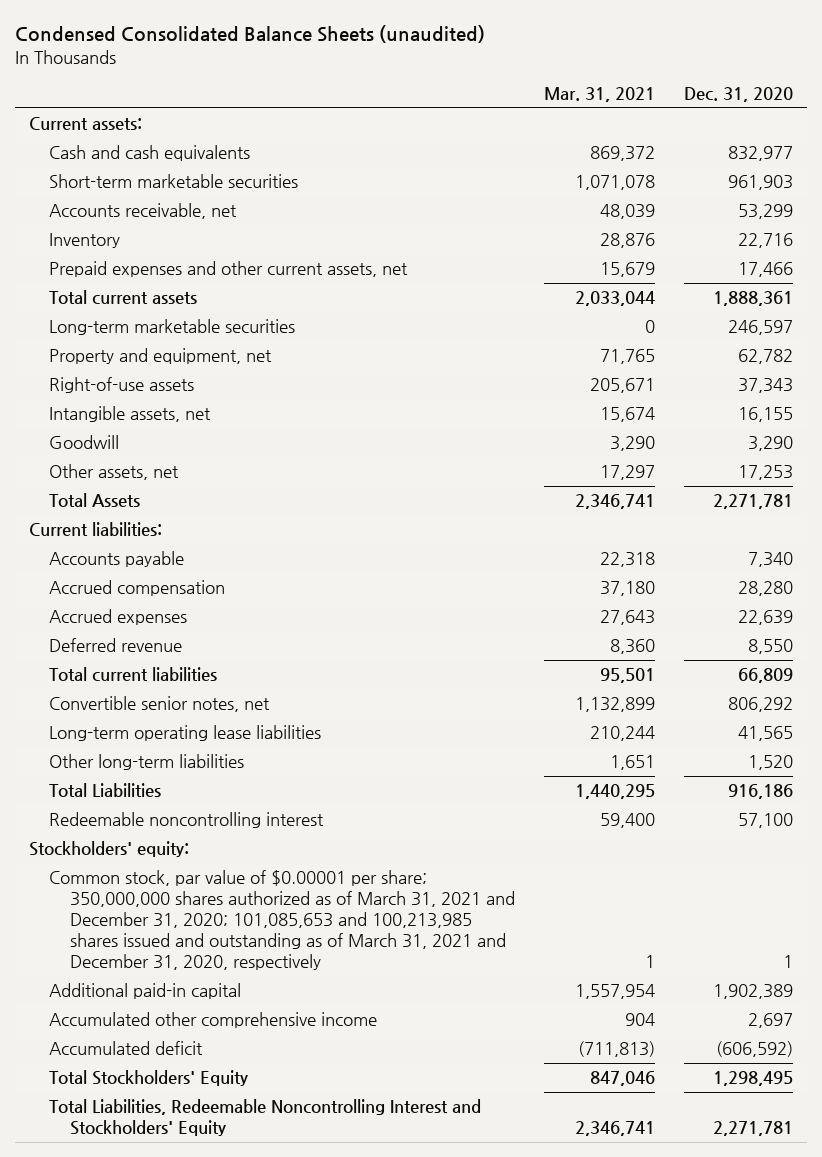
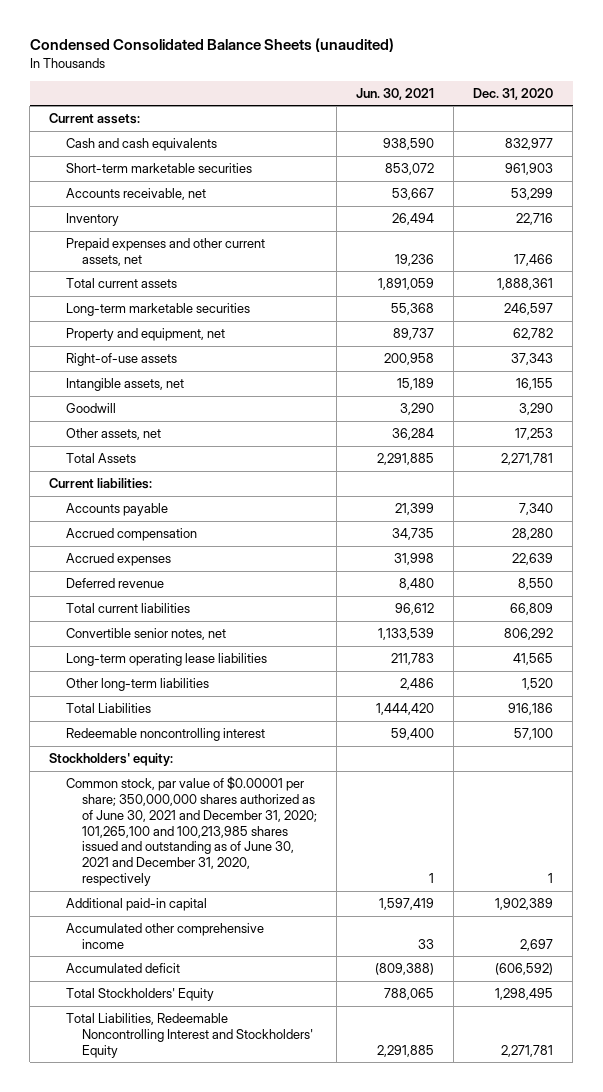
[543,87,655,103] Mar. 31, 2021 -> none
none -> [356,87,435,100] Jun. 30, 2021
[49,870,515,970] Common stock, par value of $0.00001 per share; 350,000,000 shares authorized as of March 31, 2021 and December 31, 2020; 101,085,653 and 100,213,985 shares issued and outstanding as of March 31, 2021 and December 31, 2020, respectively -> [65,776,318,887] Common stock, par value of $0.00001 per share; 350,000,000 shares authorized as of June 30, 2021 and December 31, 2020; 101,265,100 and 100,213,985 shares issued and outstanding as of June 30, 2021 and December 31, 2020, respectively

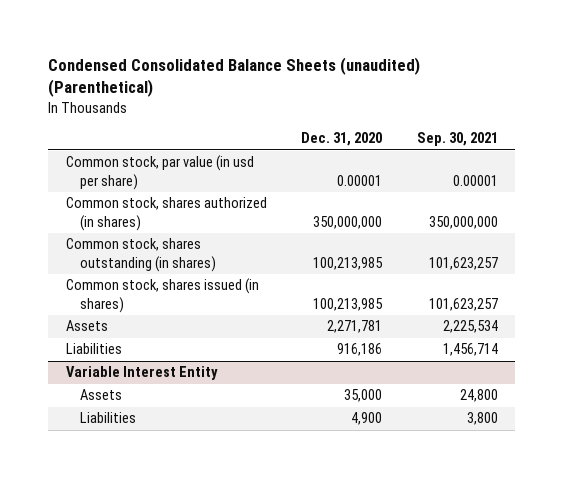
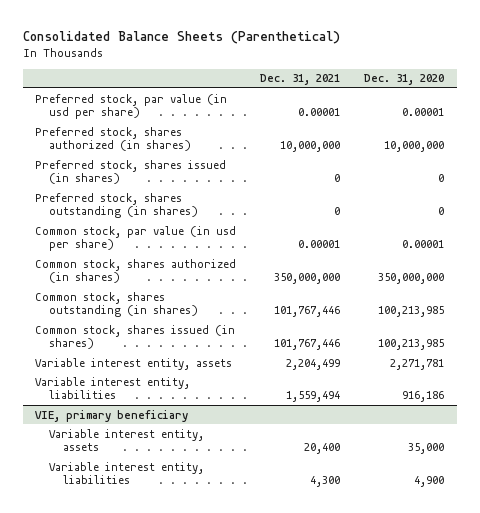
[48,56,421,98] Condensed Consolidated Balance Sheets (unaudited) (Parenthetical) -> [23,31,341,45] Consolidated Balance Sheets (Parenthetical)
[416,132,498,147] Sep. 30, 2021 -> none
none -> [260,74,341,86] Dec. 31, 2021
none -> [35,93,228,120] Preferred stock, par value (in usd per share)
none -> [35,126,192,152] Preferred stock, shares authorized (in shares)
none -> [35,159,227,185] Preferred stock, shares issued (in shares)
none -> [35,192,199,219] Preferred stock, shares outstanding (in shares)
[65,320,108,332] Assets -> [35,357,233,370] Variable interest entity, assets
[65,343,122,355] Liabilities -> [35,376,191,400] Variable interest entity, liabilities
[65,366,218,381] Variable Interest Entity -> [35,409,189,422] VIE, primary beneficiary
[80,389,123,401] Assets -> [49,428,205,452] Variable interest entity, assets
[80,412,137,424] Liabilities -> [49,461,205,485] Variable interest entity, liabilities

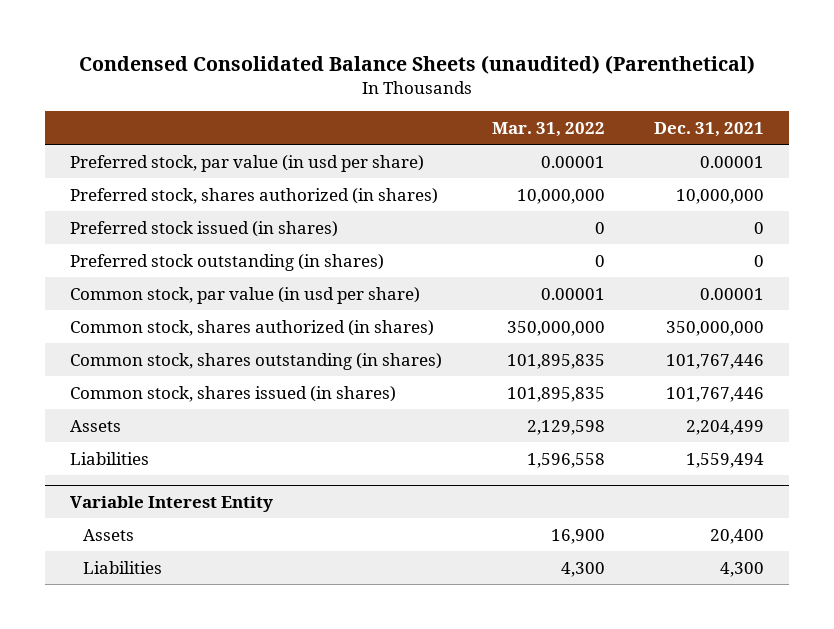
[23,31,341,45] Consolidated Balance Sheets (Parenthetical) -> [79,55,756,75] Condensed Consolidated Balance Sheets (unaudited) (Parenthetical)
[364,74,445,86] Dec. 31, 2020 -> none
none -> [491,121,605,137] Mar. 31, 2022
[35,159,227,185] Preferred stock, shares issued (in shares) -> [69,220,338,237] Preferred stock issued (in shares)
[35,192,199,219] Preferred stock, shares outstanding (in shares) -> [69,253,384,271] Preferred stock outstanding (in shares)
[35,357,233,370] Variable interest entity, assets -> [69,419,121,432] Assets
[35,376,191,400] Variable interest entity, liabilities -> [69,451,149,465] Liabilities
[35,409,189,422] VIE, primary beneficiary -> [69,495,273,512] Variable Interest Entity
[49,428,205,452] Variable interest entity, assets -> [82,528,134,541] Assets
[49,461,205,485] Variable interest entity, liabilities -> [82,560,162,574] Liabilities

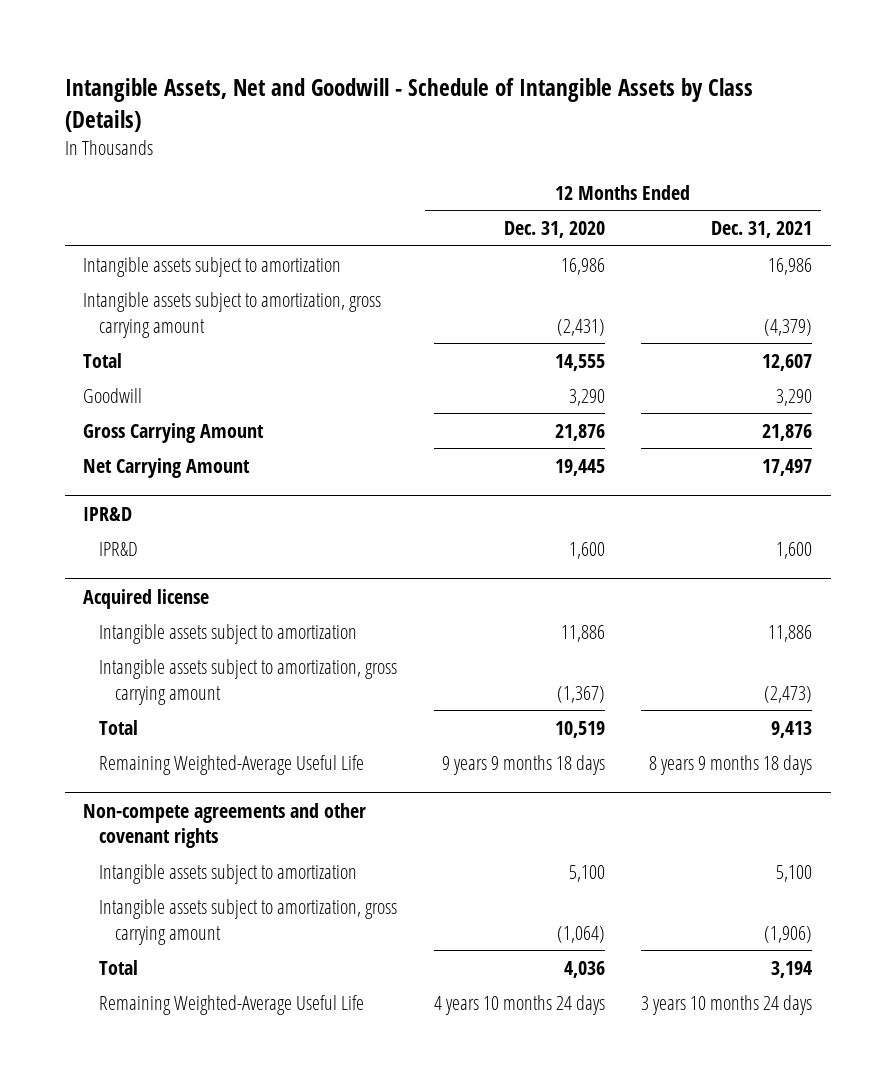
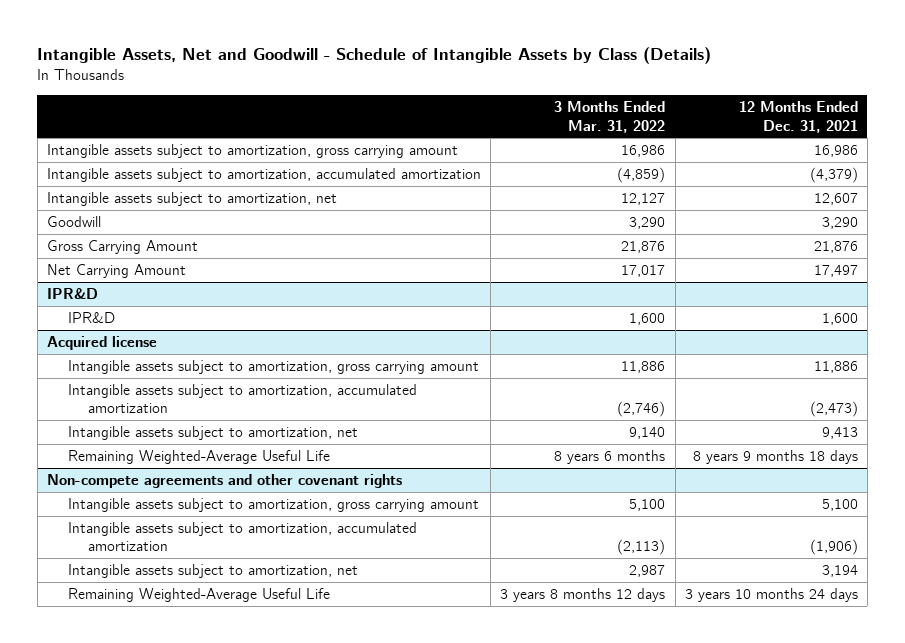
[503,221,605,239] Dec. 31, 2020 -> none
none -> [554,101,666,133] 3 Months Ended Mar. 31, 2022
[83,256,342,277] Intangible assets subject to amortization -> [46,143,458,158] Intangible assets subject to amortization, gross carrying amount
[83,291,382,338] Intangible assets subject to amortization, gross carrying amount -> [46,167,481,182] Intangible assets subject to amortization, accumulated amortization
[83,352,123,368] Total -> [46,191,337,206] Intangible assets subject to amortization, net
[99,623,358,644] Intangible assets subject to amortization -> [67,359,479,374] Intangible assets subject to amortization, gross carrying amount
[99,658,398,705] Intangible assets subject to amortization, gross carrying amount -> [67,383,417,414] Intangible assets subject to amortization, accumulated amortization
[99,719,139,735] Total -> [67,425,358,440] Intangible assets subject to amortization, net
[99,863,358,884] Intangible assets subject to amortization -> [67,497,479,512] Intangible assets subject to amortization, gross carrying amount
[99,898,398,945] Intangible assets subject to amortization, gross carrying amount -> [67,521,417,552] Intangible assets subject to amortization, accumulated amortization
[99,959,139,975] Total -> [67,563,358,578] Intangible assets subject to amortization, net

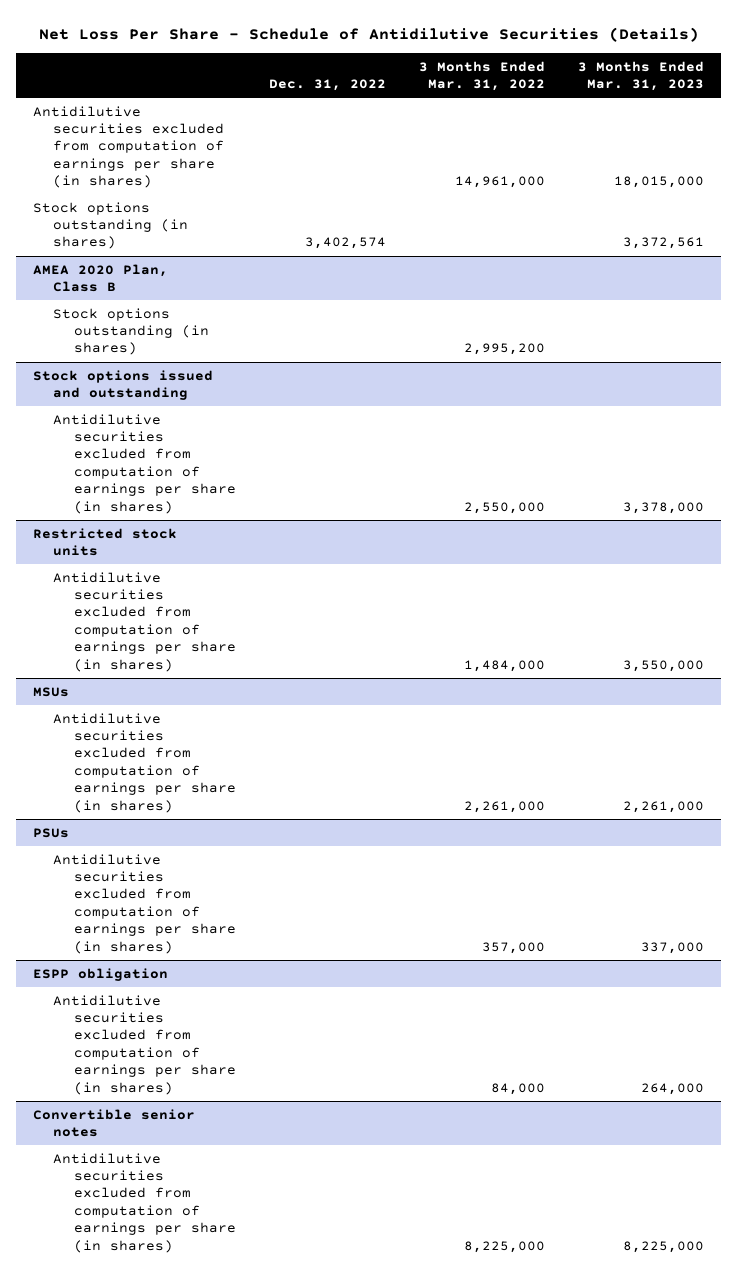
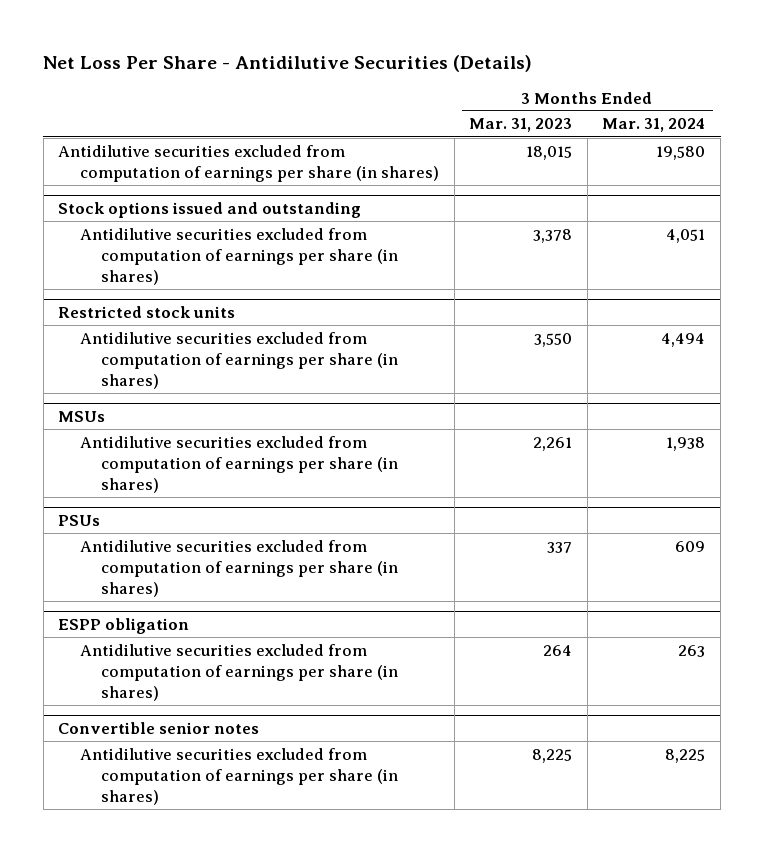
[38,26,699,42] Net Loss Per Share - Schedule of Antidilutive Securities (Details) -> [43,54,533,72] Net Loss Per Share - Antidilutive Securities (Details)
[269,78,387,91] Dec. 31, 2022 -> none
[419,60,546,91] 3 Months Ended Mar. 31, 2022 -> none
none -> [602,118,706,133] Mar. 31, 2024
[32,201,189,250] Stock options outstanding (in shares) -> none
[32,263,168,293] AMEA 2020 Plan, Class B -> none
[53,307,210,356] Stock options outstanding (in shares) -> none
[614,176,705,189] 18,015,000 -> [526,145,573,160] 18,015
[623,501,705,514] 3,378,000 -> [533,228,573,243] 3,378
[623,659,705,672] 3,550,000 -> [534,332,573,347] 3,550
[623,800,705,813] 2,261,000 -> [533,436,573,451] 2,261
[641,941,705,954] 337,000 -> [547,541,573,553] 337
[641,1082,705,1095] 264,000 -> [543,644,573,656] 264
[623,1240,705,1253] 8,225,000 -> [532,748,573,763] 8,225

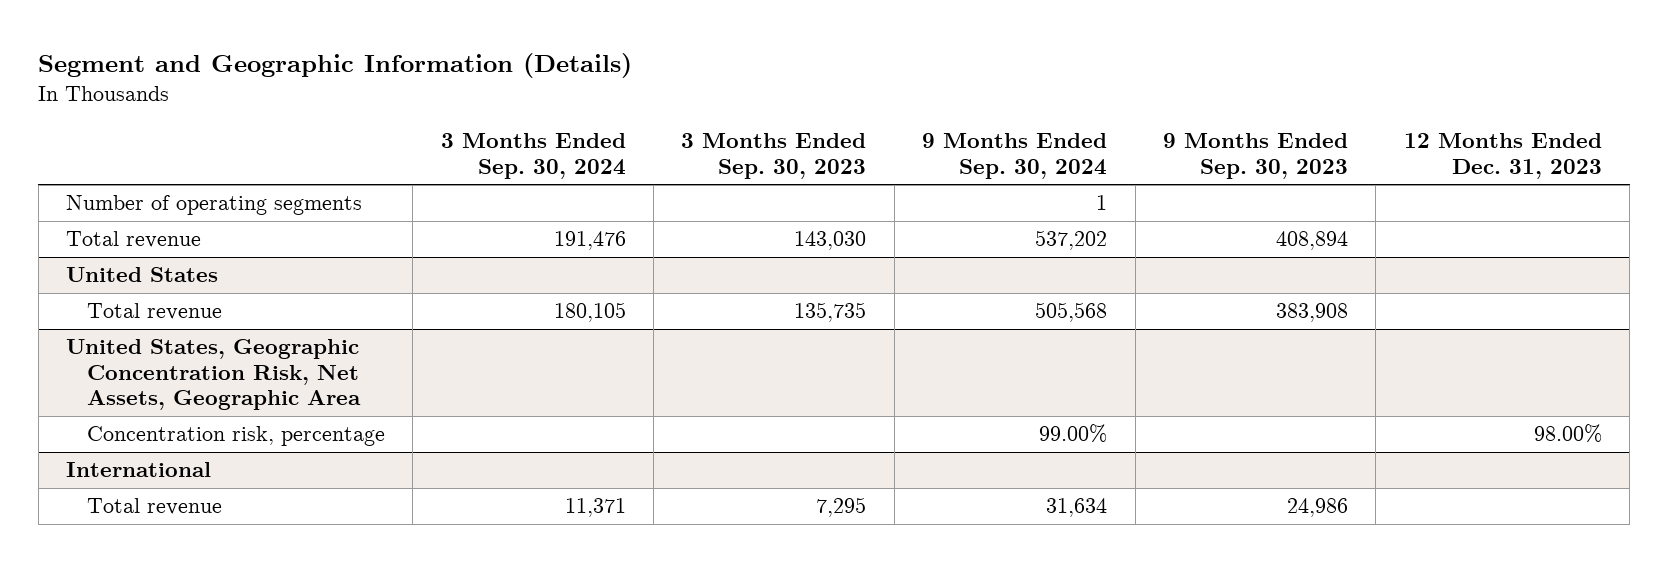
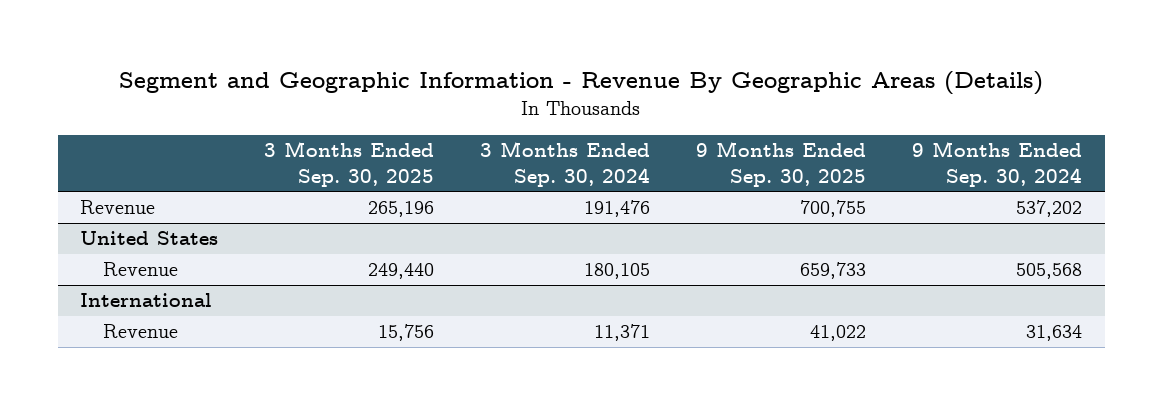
[38,53,633,79] Segment and Geographic Information (Details) -> [119,71,1044,96] Segment and Geographic Information - Revenue By Geographic Areas (Details)
[681,133,867,179] 3 Months Ended Sep. 30, 2023 -> none
[1163,133,1349,179] 9 Months Ended Sep. 30, 2023 -> none
[1403,133,1602,179] 12 Months Ended Dec. 31, 2023 -> none
none -> [264,141,435,187] 3 Months Ended Sep. 30, 2025
none -> [696,141,867,187] 9 Months Ended Sep. 30, 2025
[66,195,363,216] Number of operating segments -> none
[66,231,202,249] Total revenue -> [80,200,156,215] Revenue
[66,339,361,411] United States, Geographic Concentration Risk, Net Assets, Geographic Area -> none
[86,426,385,447] Concentration risk, percentage -> none
[86,303,222,321] Total revenue -> [103,262,179,277] Revenue
[86,498,222,516] Total revenue -> [103,324,179,339] Revenue

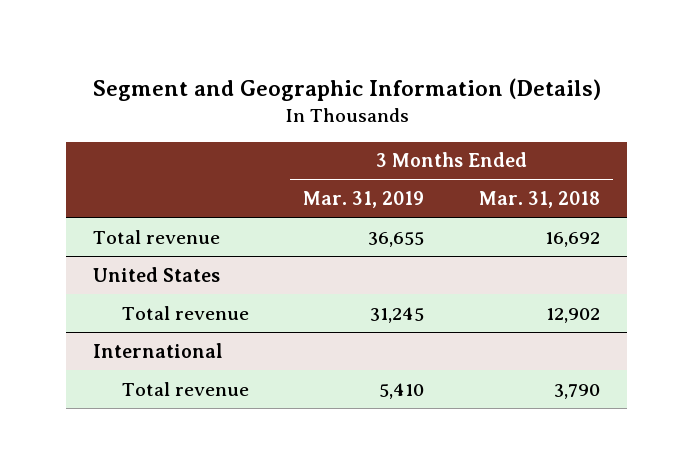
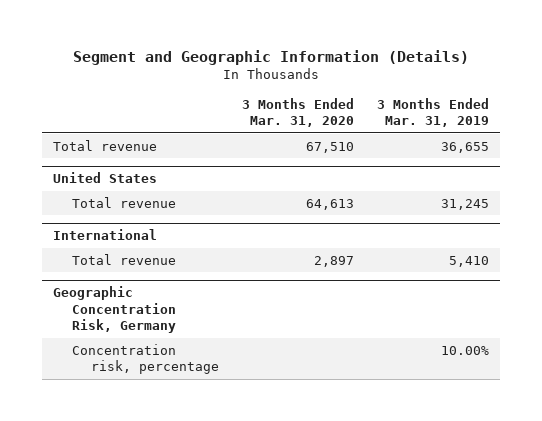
[478,191,600,209] Mar. 31, 2018 -> none
none -> [241,97,354,128] 3 Months Ended Mar. 31, 2020
none -> [53,286,177,334] Geographic Concentration Risk, Germany
none -> [72,343,219,375] Concentration risk, percentage

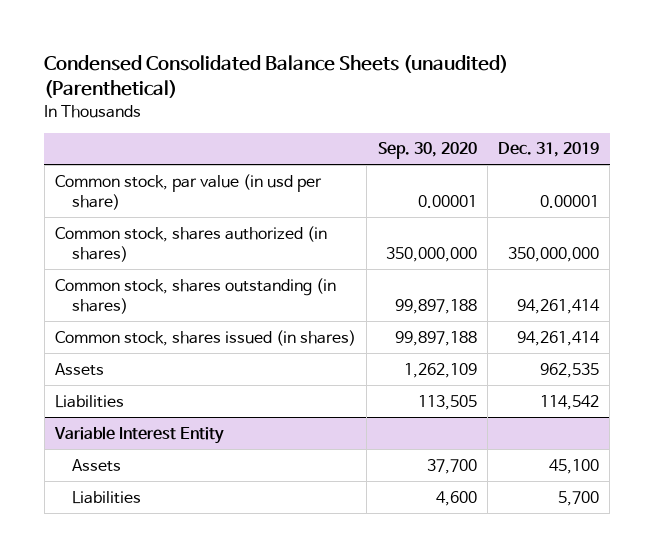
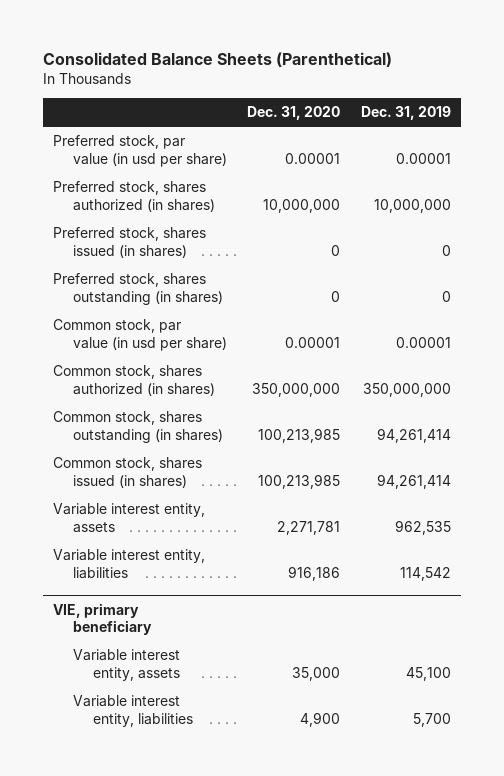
[44,54,509,98] Condensed Consolidated Balance Sheets (unaudited) (Parenthetical) -> [42,51,392,67] Consolidated Balance Sheets (Parenthetical)
[377,142,477,160] Sep. 30, 2020 -> none
none -> [247,106,341,121] Dec. 31, 2020
none -> [53,135,227,167] Preferred stock, par value (in usd per share)
none -> [53,181,215,212] Preferred stock, shares authorized (in shares)
none -> [53,227,207,258] Preferred stock, shares issued (in shares)
none -> [53,273,223,305] Preferred stock, shares outstanding (in shares)
[55,362,105,376] Assets -> [53,503,206,533] Variable interest entity, assets
[55,394,125,408] Liabilities -> [53,549,206,579] Variable interest entity, liabilities
[54,425,225,444] Variable Interest Entity -> [53,602,152,636] VIE, primary beneficiary
[72,458,122,472] Assets -> [72,649,180,681] Variable interest entity, assets
[72,490,142,504] Liabilities -> [72,695,193,727] Variable interest entity, liabilities

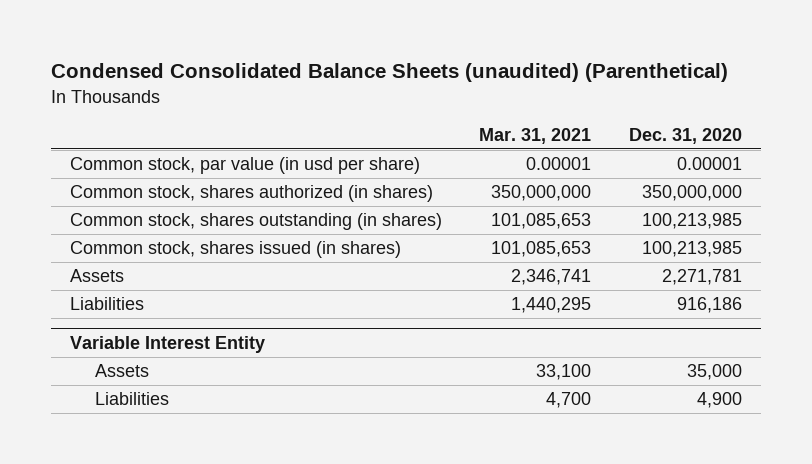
[42,51,392,67] Consolidated Balance Sheets (Parenthetical) -> [50,63,728,83] Condensed Consolidated Balance Sheets (unaudited) (Parenthetical)
[361,106,452,121] Dec. 31, 2019 -> none
none -> [479,127,592,144] Mar. 31, 2021
[53,135,227,167] Preferred stock, par value (in usd per share) -> none
[53,181,215,212] Preferred stock, shares authorized (in shares) -> none
[53,227,207,258] Preferred stock, shares issued (in shares) -> none
[53,273,223,305] Preferred stock, shares outstanding (in shares) -> none
[53,503,206,533] Variable interest entity, assets -> [69,269,124,283] Assets
[53,549,206,579] Variable interest entity, liabilities -> [69,297,144,311] Liabilities
[53,602,152,636] VIE, primary beneficiary -> [69,335,265,353] Variable Interest Entity
[72,649,180,681] Variable interest entity, assets -> [94,364,149,378] Assets
[72,695,193,727] Variable interest entity, liabilities -> [94,392,169,406] Liabilities

